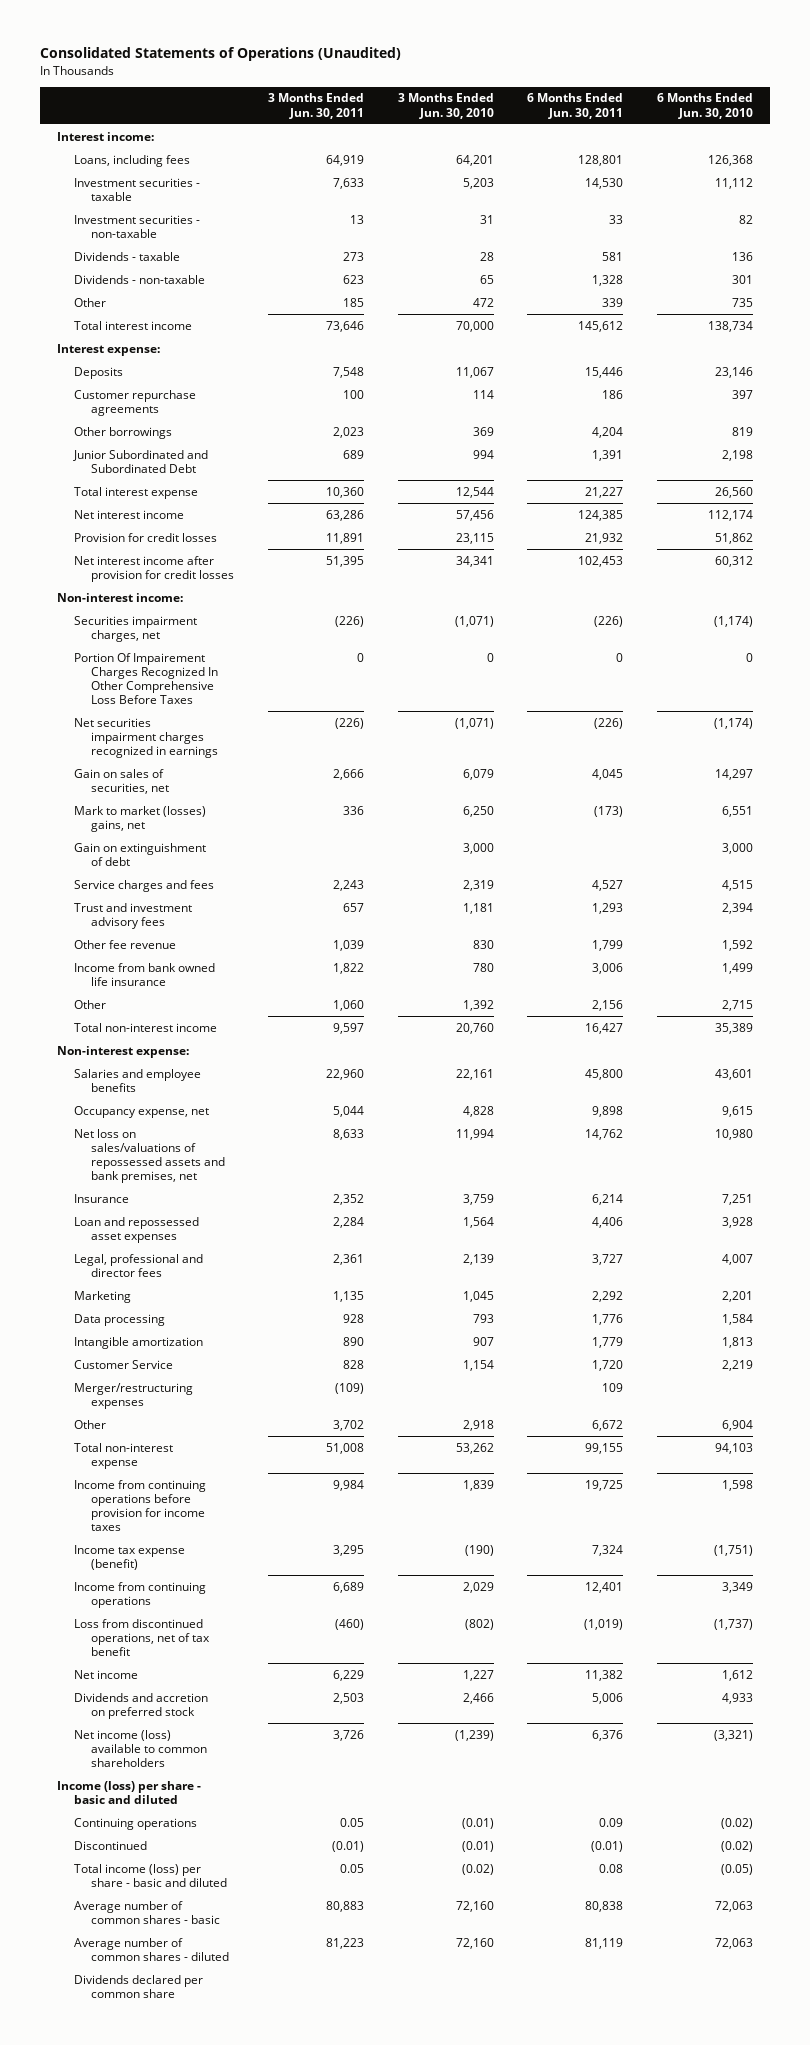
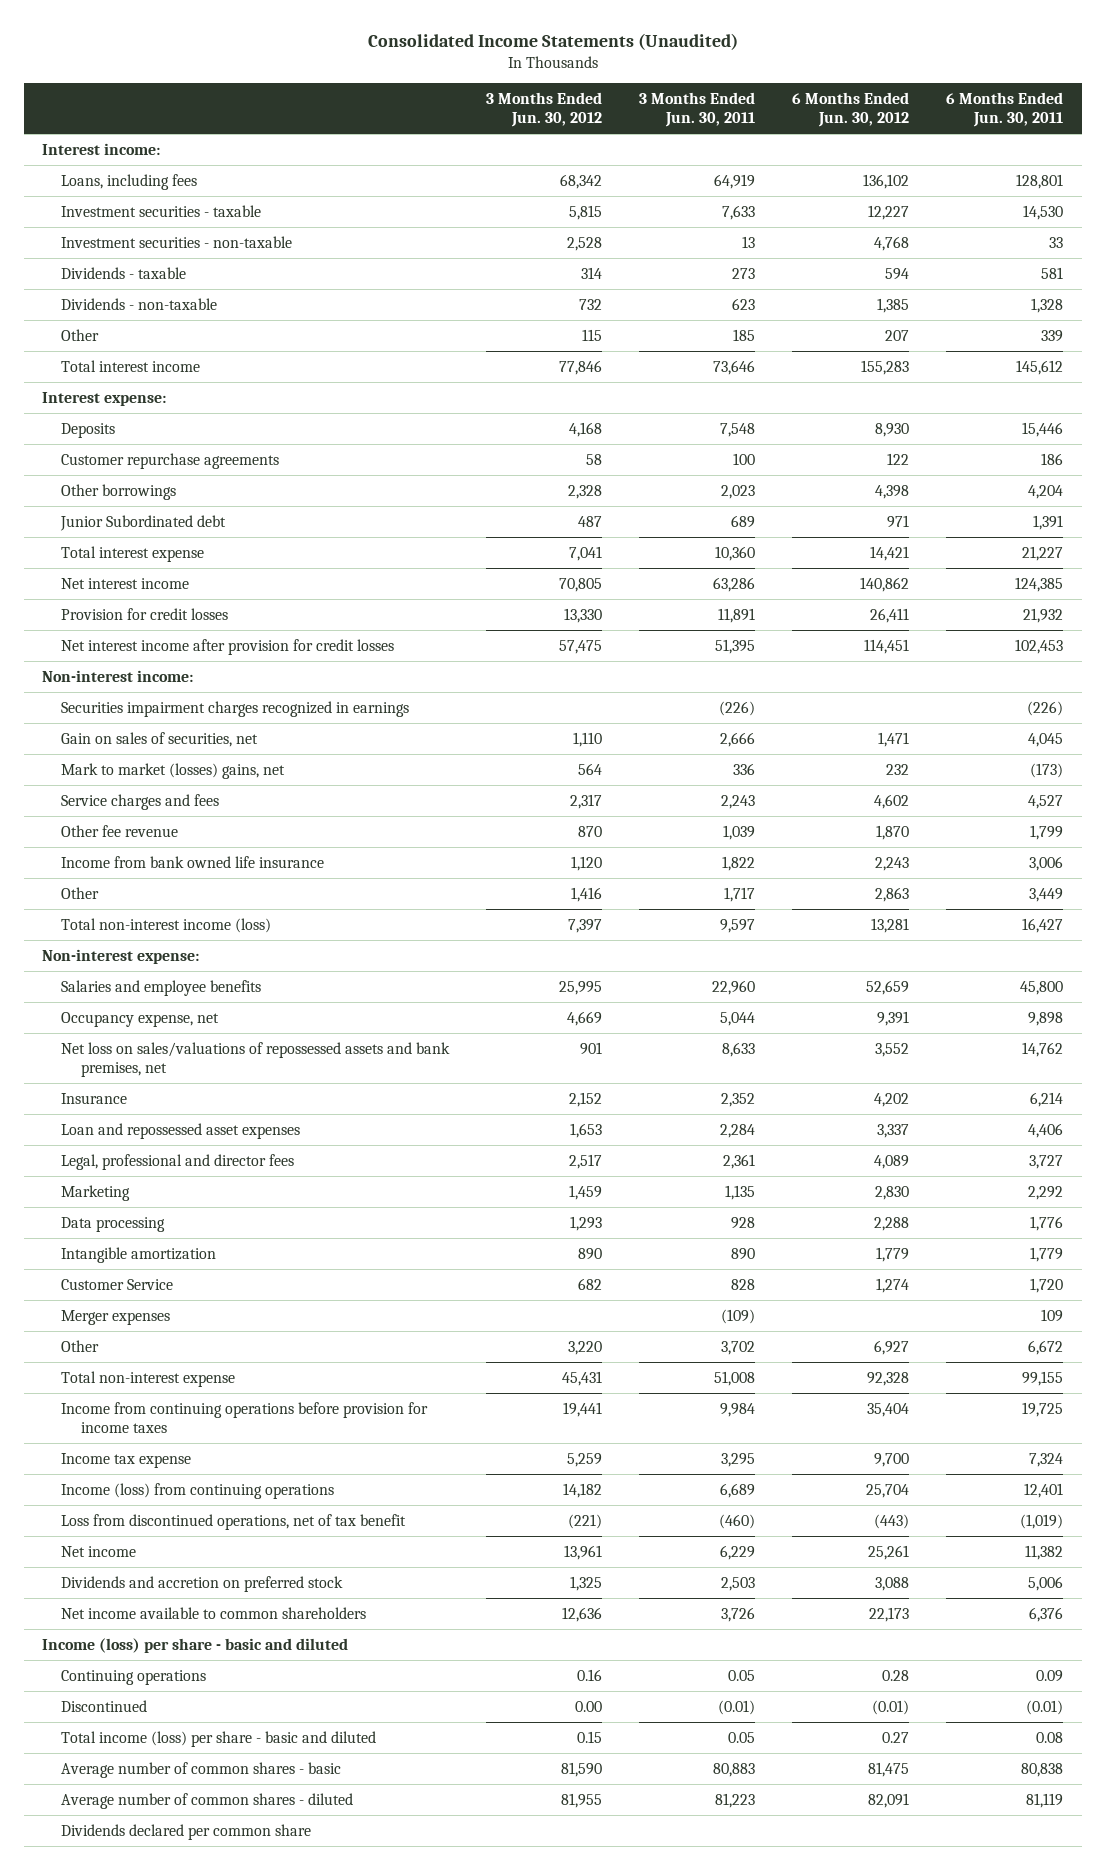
[39,47,401,62] Consolidated Statements of Operations (Unaudited) -> [367,33,738,51] Consolidated Income Statements (Unaudited)
[397,93,494,119] 3 Months Ended Jun. 30, 2010 -> none
[657,93,754,119] 6 Months Ended Jun. 30, 2010 -> none
none -> [486,91,603,128] 3 Months Ended Jun. 30, 2012
none -> [792,91,910,128] 6 Months Ended Jun. 30, 2012
[72,449,208,473] Junior Subordinated and Subordinated Debt -> [60,514,227,531] Junior Subordinated debt
[73,652,218,705] Portion Of Impairement Charges Recognized In Other Comprehensive Loss Before Taxes -> none
[73,717,218,758] Net securities impairment charges recognized in earnings -> none
[73,615,197,642] Securities impairment charges, net -> [61,700,410,717] Securities impairment charges recognized in earnings
[73,842,206,866] Gain on extinguishment of debt -> none
[73,902,192,929] Trust and investment advisory fees -> none
[332,999,364,1011] 1,060 -> [724,886,756,902] 1,717
[592,999,624,1011] 2,156 -> [1029,887,1064,902] 3,449
[73,1022,217,1032] Total non-interest income -> [61,917,272,933] Total non-interest income (loss)
[73,1382,193,1409] Merger/restructuring expenses -> [61,1309,171,1325] Merger expenses
[73,1544,185,1570] Income tax expense (benefit) -> [61,1452,192,1468] Income tax expense
[73,1581,206,1608] Income from continuing operations -> [61,1482,335,1499] Income (loss) from continuing operations
[73,1729,207,1767] Net income (loss) available to common shareholders -> [61,1606,367,1619] Net income available to common shareholders

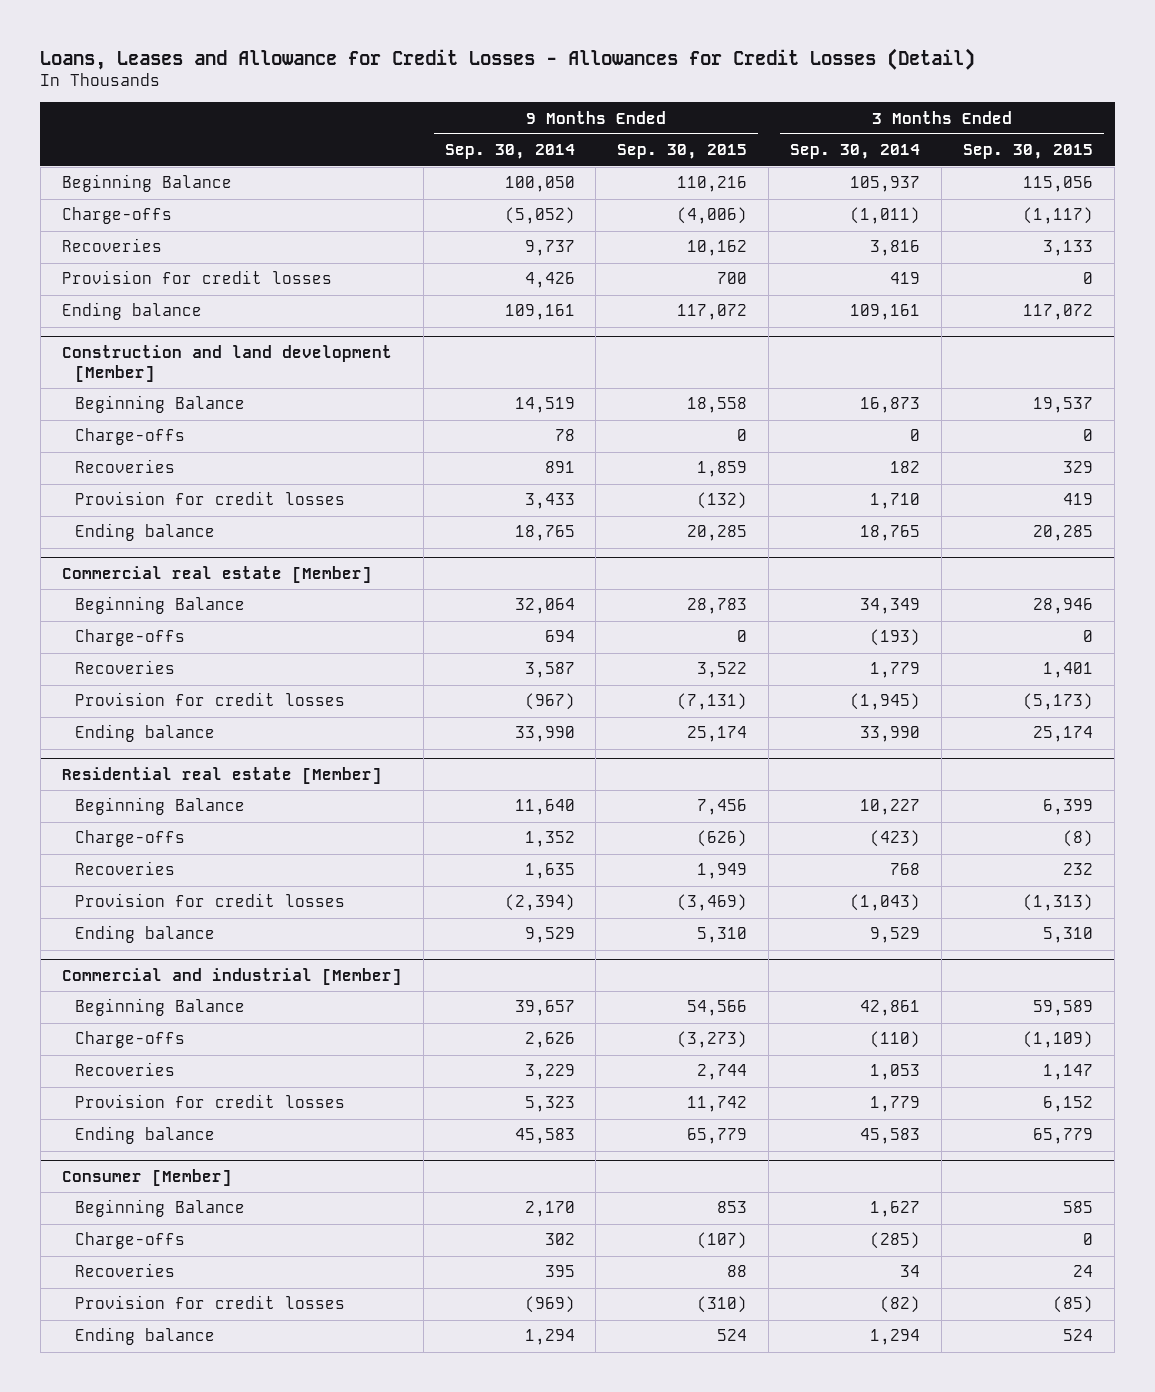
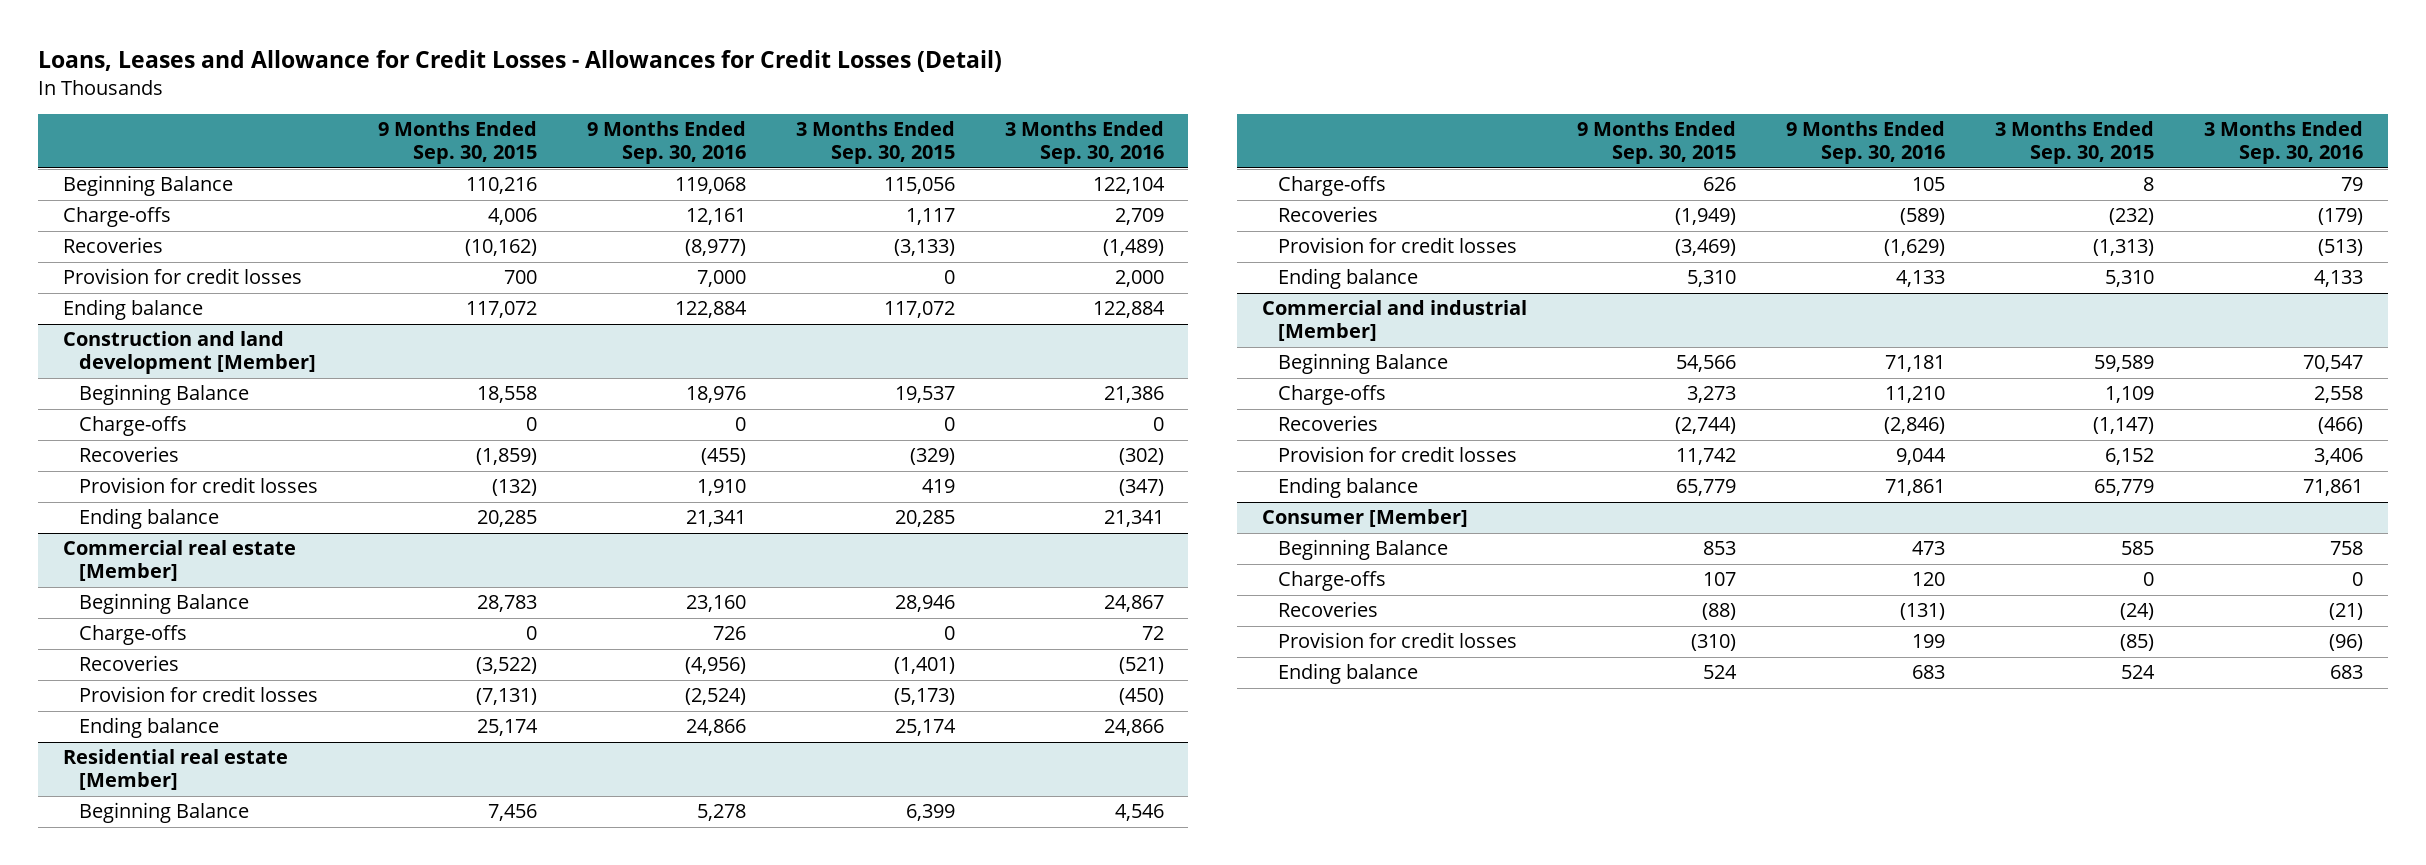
[444,144,575,160] Sep. 30, 2014 -> none
[790,144,921,160] Sep. 30, 2014 -> none
none -> [586,121,746,165] 9 Months Ended Sep. 30, 2016
none -> [1004,121,1164,165] 3 Months Ended Sep. 30, 2016
[677,207,748,225] (4,006) -> [487,208,537,226] 4,006
[1023,207,1094,225] (1,117) -> [905,208,955,226] 1,117
[687,240,748,257] 10,162 -> [464,239,537,257] (10,162)
[1043,240,1094,257] 3,133 -> [893,239,955,257] (3,133)
[697,461,748,478] 1,859 -> [475,448,537,466] (1,859)
[1063,461,1094,474] 329 -> [909,448,955,466] (329)
[697,662,748,679] 3,522 -> [475,657,537,675] (3,522)
[1043,662,1094,679] 1,401 -> [893,657,955,675] (1,401)
[697,830,748,848] (626) -> [1702,177,1736,192] 626
[1063,830,1094,848] (8) -> [2142,177,2154,192] 8
[697,863,748,880] 1,949 -> [1674,208,1736,226] (1,949)
[1063,863,1094,876] 232 -> [2108,208,2154,226] (232)
[677,1031,748,1049] (3,273) -> [1686,386,1736,404] 3,273
[1023,1031,1094,1049] (1,109) -> [2104,386,2154,404] 1,109
[697,1064,748,1081] 2,744 -> [1674,417,1736,435] (2,744)
[1043,1064,1094,1081] 1,147 -> [2092,417,2154,435] (1,147)
[697,1232,748,1250] (107) -> [1702,572,1736,587] 107
[727,1265,748,1278] 88 -> [1701,603,1736,621] (88)
[1073,1265,1094,1278] 24 -> [2119,603,2154,621] (24)

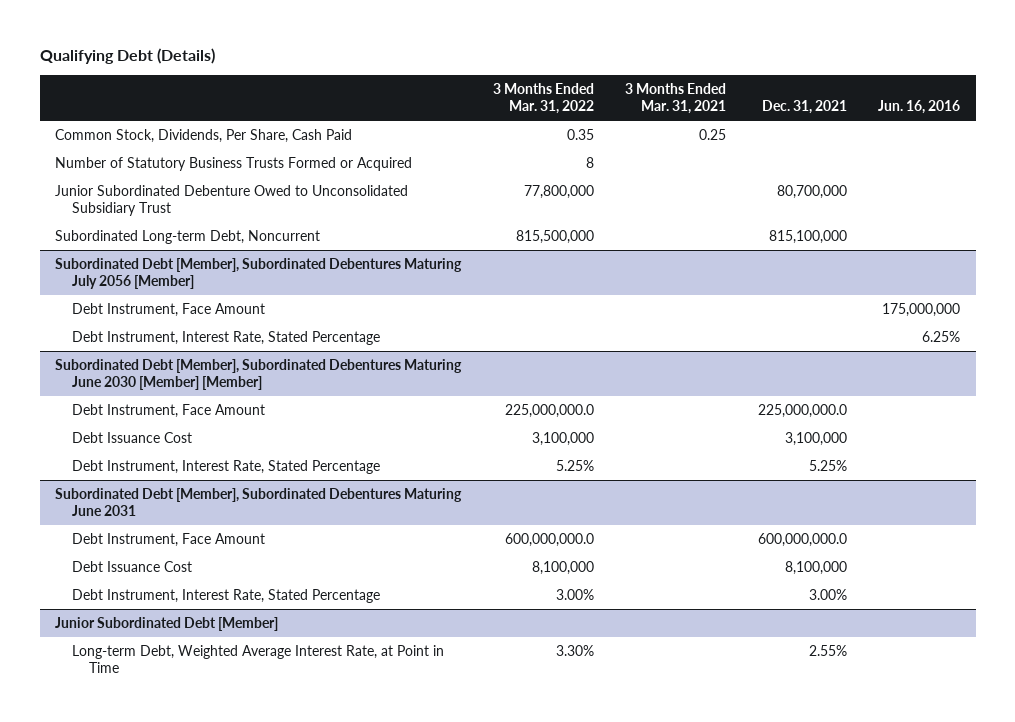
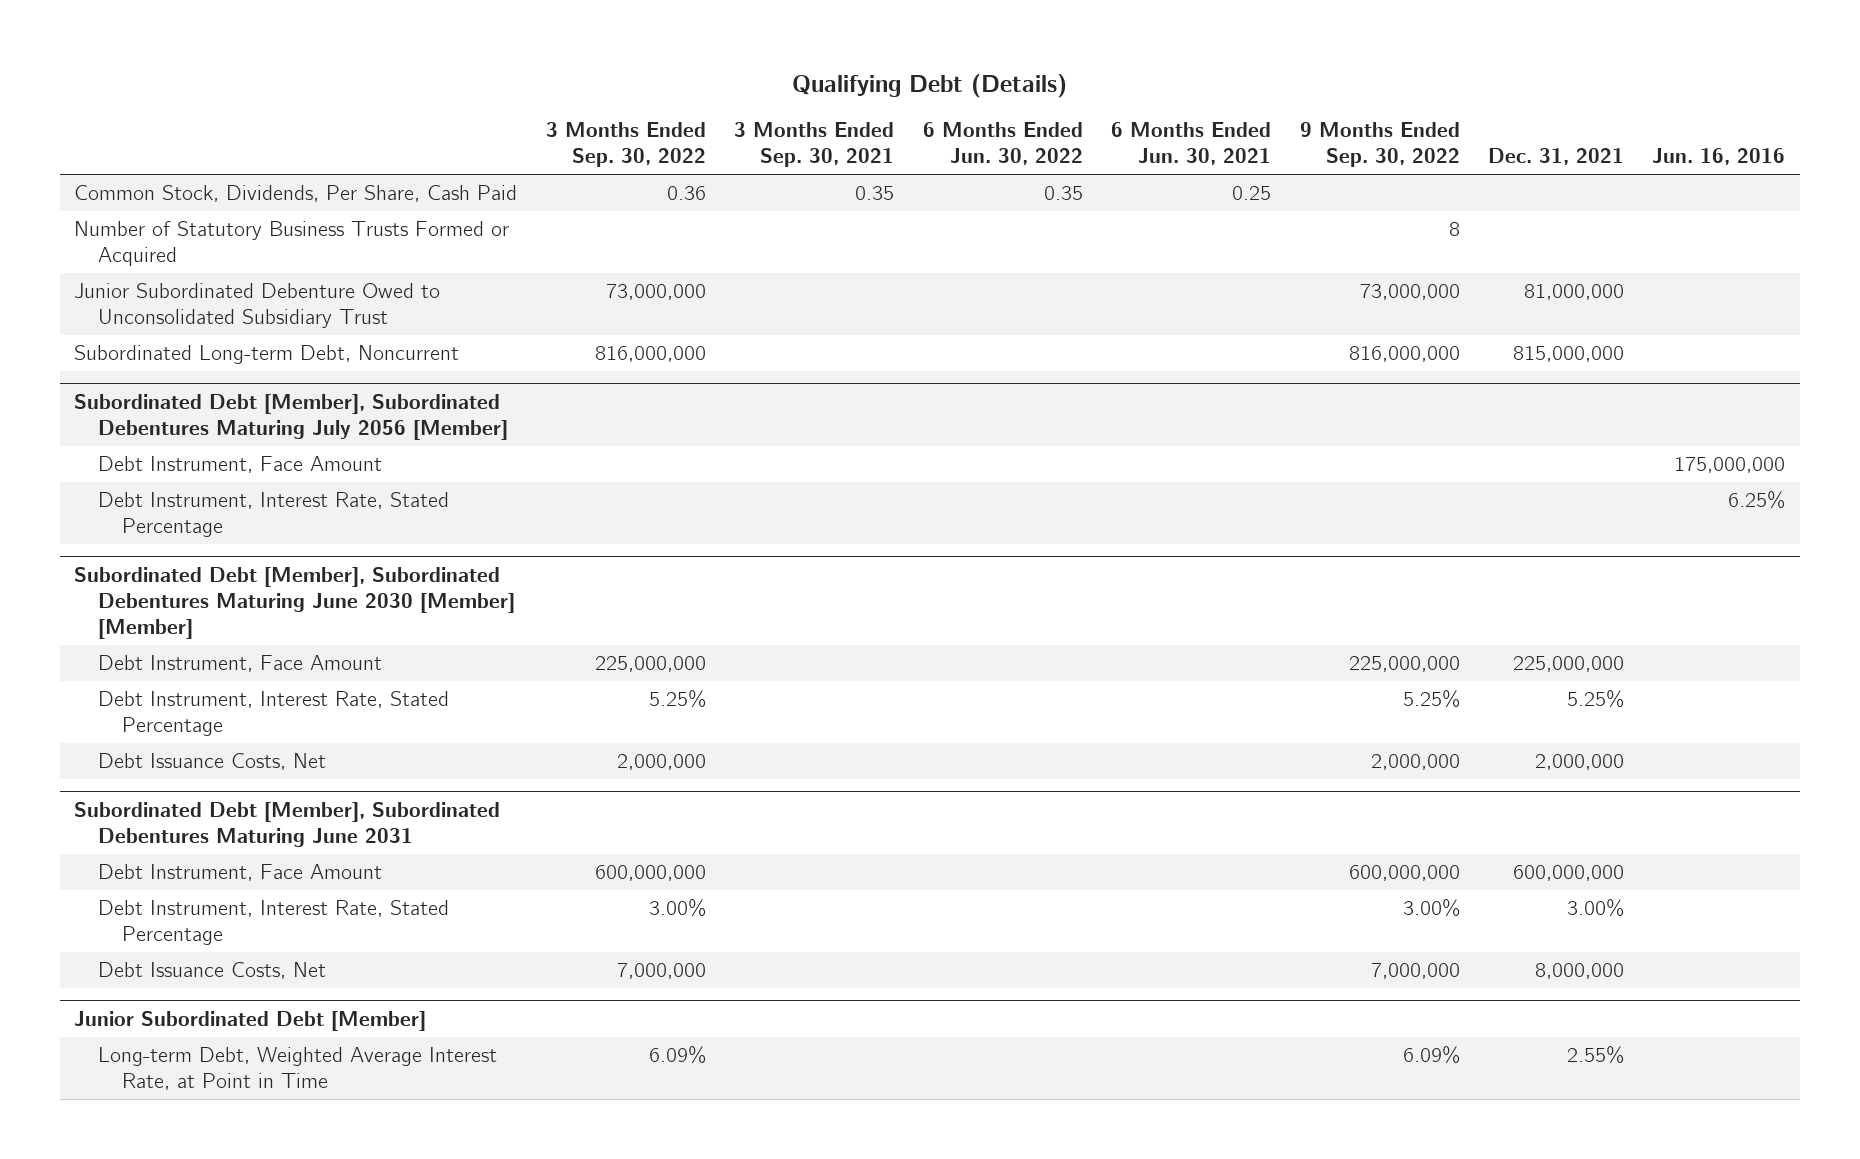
[492,82,594,115] 3 Months Ended Mar. 31, 2022 -> none
[625,82,727,115] 3 Months Ended Mar. 31, 2021 -> none
none -> [545,122,706,168] 3 Months Ended Sep. 30, 2022
none -> [734,122,895,168] 3 Months Ended Sep. 30, 2021
none -> [922,122,1083,166] 6 Months Ended Jun. 30, 2022
none -> [1111,122,1272,166] 6 Months Ended Jun. 30, 2021
none -> [1299,122,1460,168] 9 Months Ended Sep. 30, 2022
[776,185,847,200] 80,700,000 -> [1523,284,1624,301] 81,000,000
[768,230,847,245] 815,100,000 -> [1512,346,1624,363] 815,000,000
[72,432,193,444] Debt Issuance Cost -> none
[757,404,847,419] 225,000,000.0 -> [1512,656,1624,673] 225,000,000
none -> [98,753,327,771] Debt Issuance Costs, Net
[72,561,193,573] Debt Issuance Cost -> none
[757,533,847,548] 600,000,000.0 -> [1512,865,1624,882] 600,000,000
none -> [98,962,327,980] Debt Issuance Costs, Net

